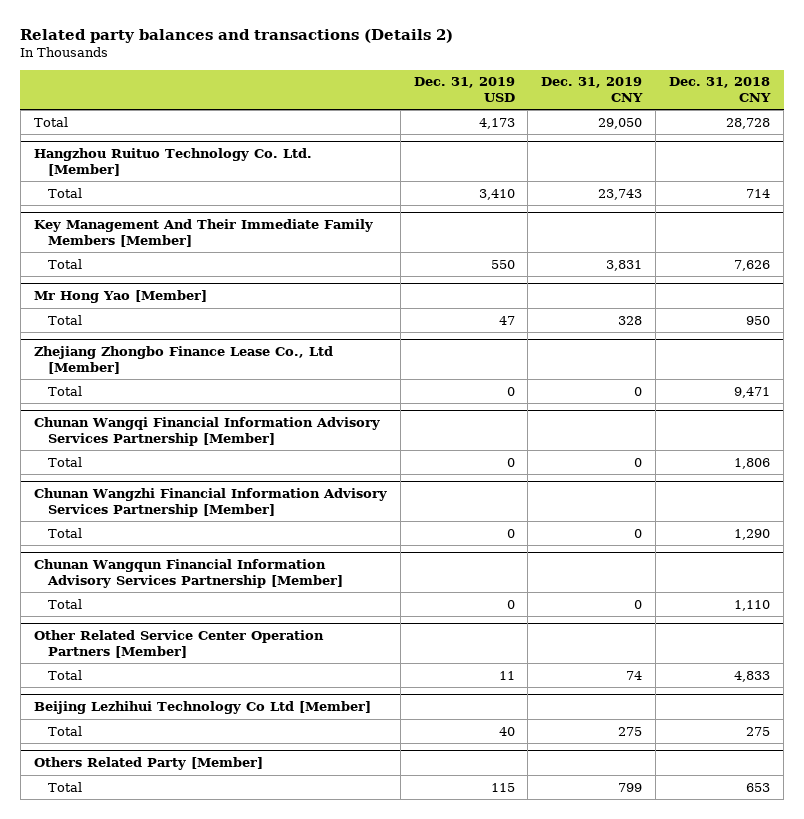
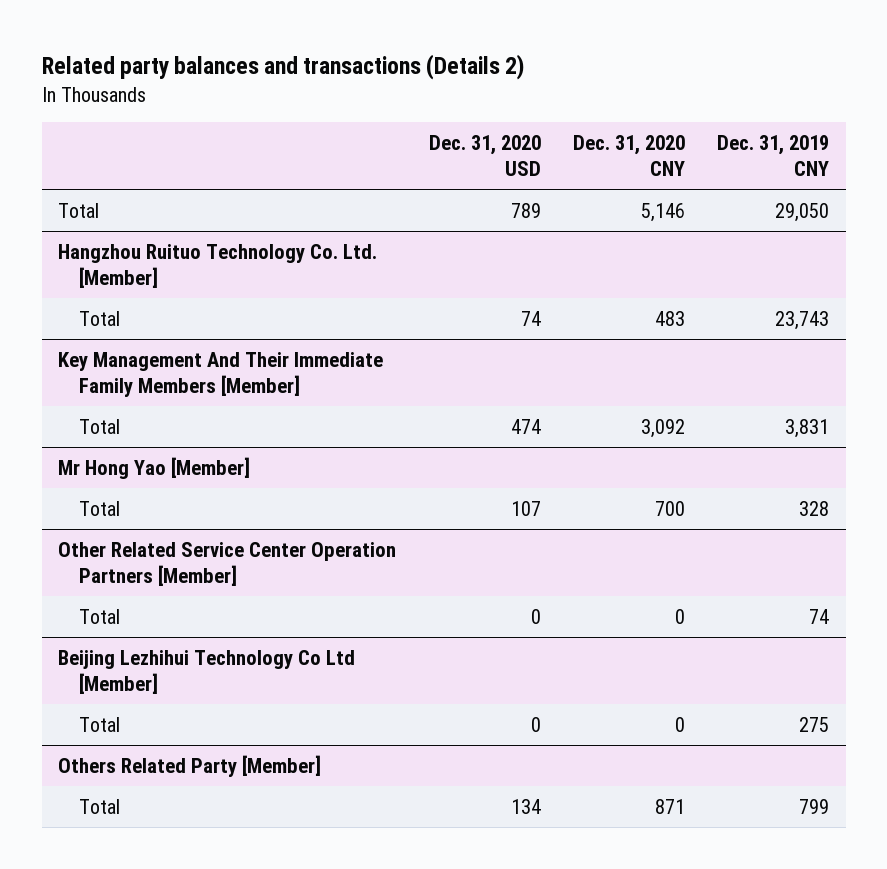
[413,77,515,102] Dec. 31, 2019 USD -> none
[669,77,772,102] Dec. 31, 2018 CNY -> none
none -> [428,134,541,177] Dec. 31, 2020 USD
none -> [572,134,685,177] Dec. 31, 2020 CNY
[33,346,333,374] Zhejiang Zhongbo Finance Lease Co., Ltd [Member] -> none
[47,385,82,396] Total -> none
[33,417,380,446] Chunan Wangqi Financial Information Advisory Services Partnership [Member] -> none
[47,456,82,467] Total -> none
[33,488,387,517] Chunan Wangzhi Financial Information Advisory Services Partnership [Member] -> none
[47,527,82,538] Total -> none
[33,559,343,588] Chunan Wangqun Financial Information Advisory Services Partnership [Member] -> none
[47,598,82,609] Total -> none

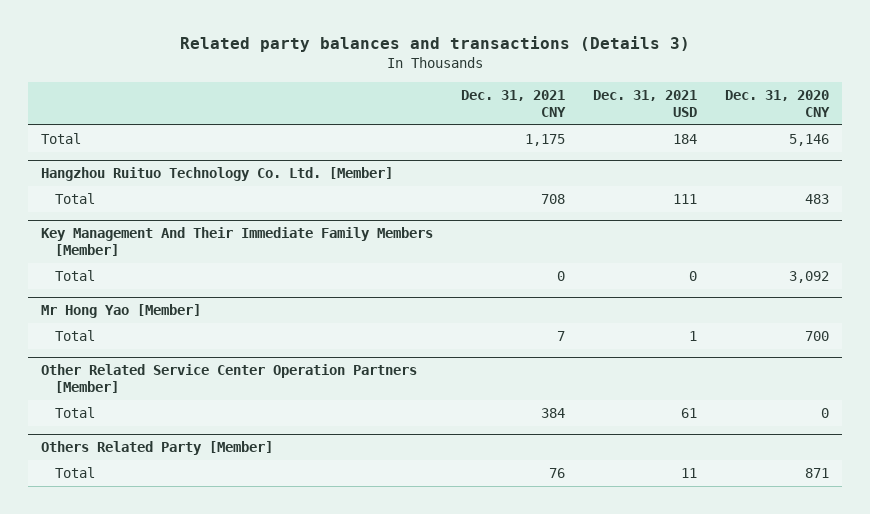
[41,53,524,80] Related party balances and transactions (Details 2) -> [179,36,690,53] Related party balances and transactions (Details 3)
[428,134,541,177] Dec. 31, 2020 USD -> none
[717,134,830,177] Dec. 31, 2019 CNY -> none
none -> [461,89,567,117] Dec. 31, 2021 CNY
none -> [592,89,697,117] Dec. 31, 2021 USD
[58,649,356,695] Beijing Lezhihui Technology Co Ltd [Member] -> none
[78,716,120,732] Total -> none

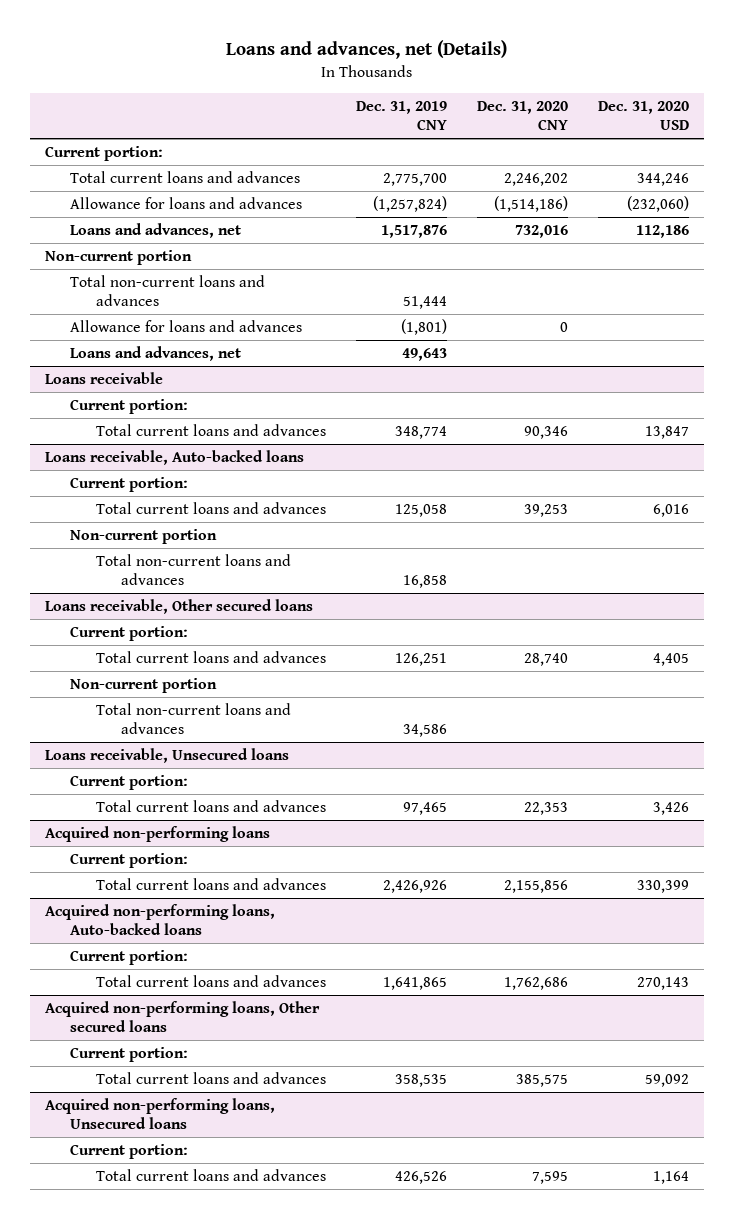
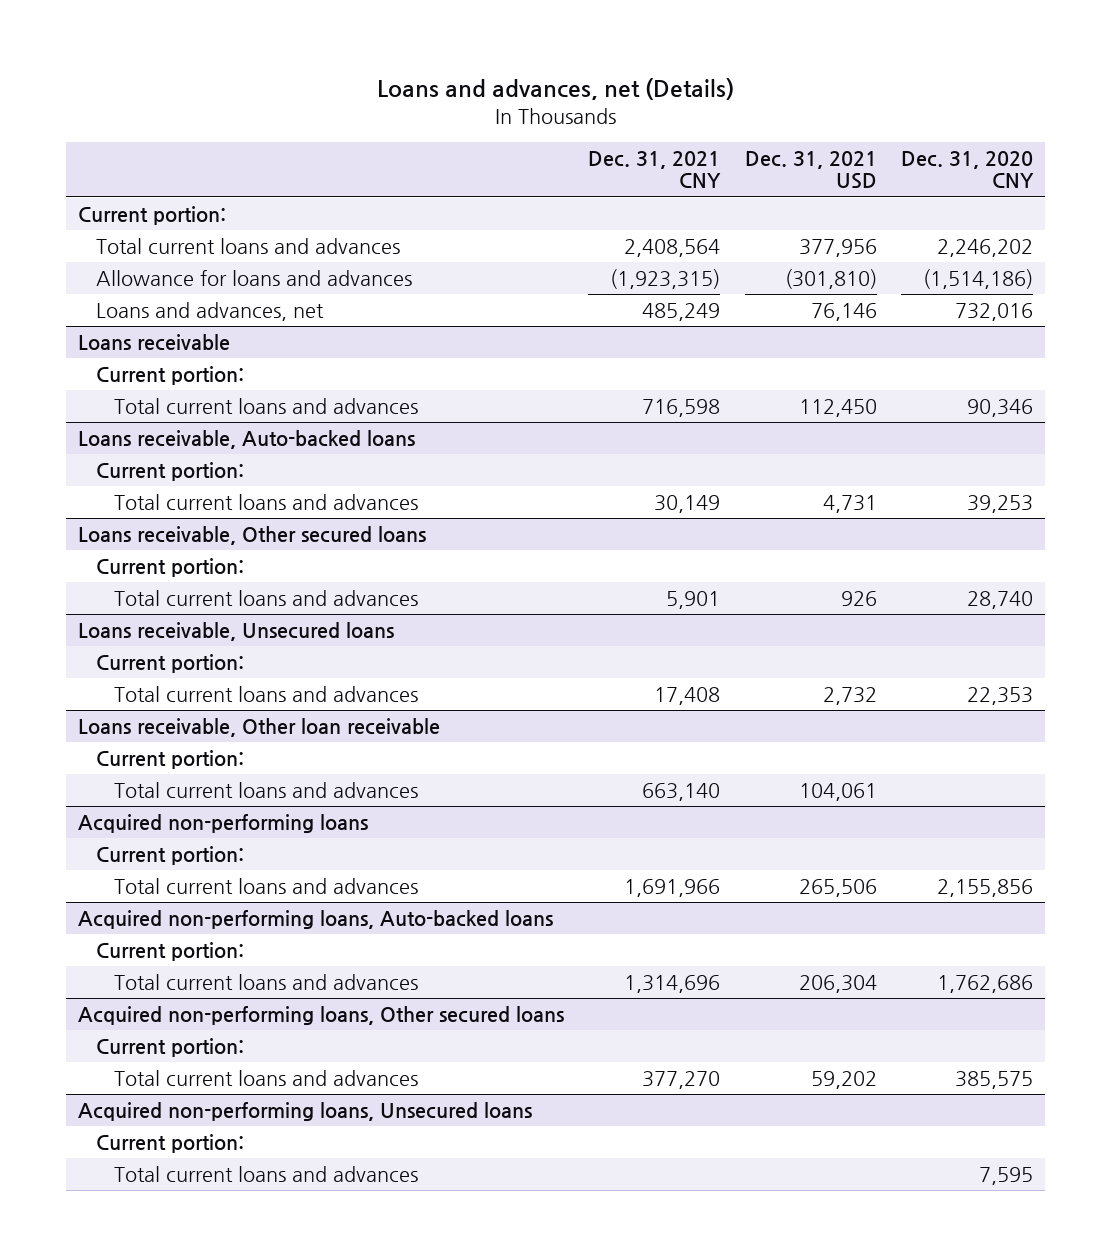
[355,100,447,131] Dec. 31, 2019 CNY -> none
[598,100,690,131] Dec. 31, 2020 USD -> none
none -> [588,150,722,189] Dec. 31, 2021 CNY
none -> [744,150,877,190] Dec. 31, 2021 USD
[44,249,192,265] Non-current portion -> none
[70,274,266,307] Total non-current loans and advances -> none
[70,319,303,332] Allowance for loans and advances -> none
[70,345,242,361] Loans and advances, net -> none
[70,528,218,544] Non-current portion -> none
[95,553,291,586] Total non-current loans and advances -> none
[70,677,218,693] Non-current portion -> none
[95,702,291,735] Total non-current loans and advances -> none
none -> [78,717,441,737] Loans receivable, Other loan receivable
none -> [96,749,245,769] Current portion:
none -> [113,781,418,798] Total current loans and advances

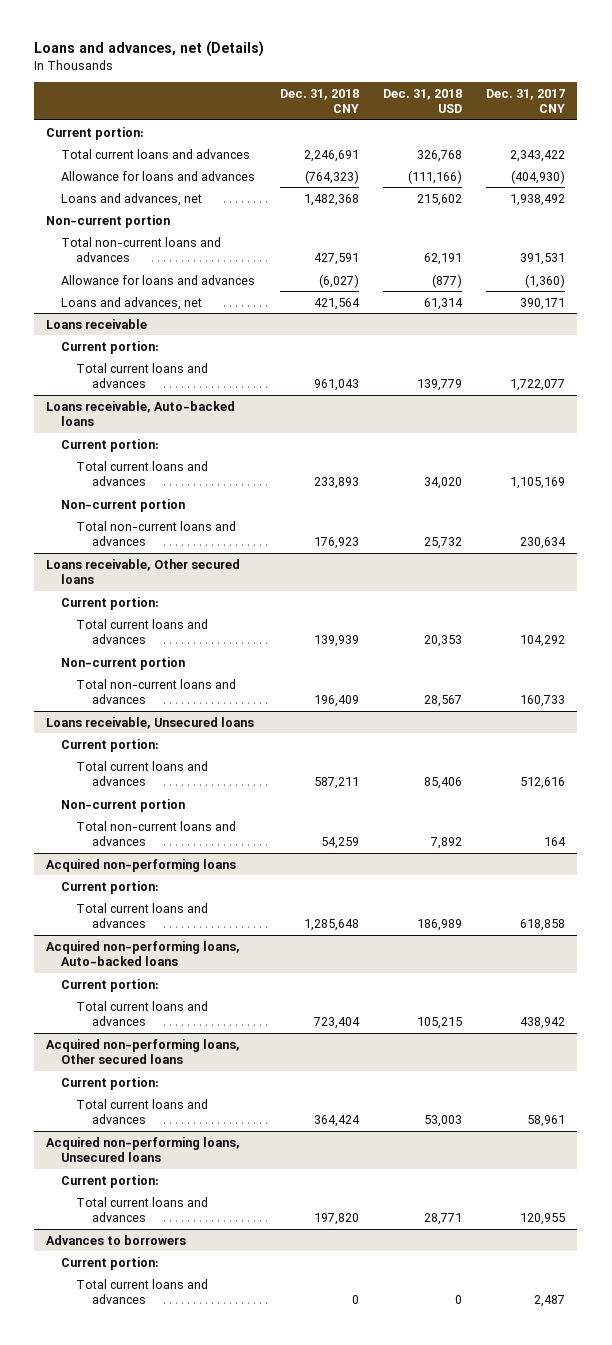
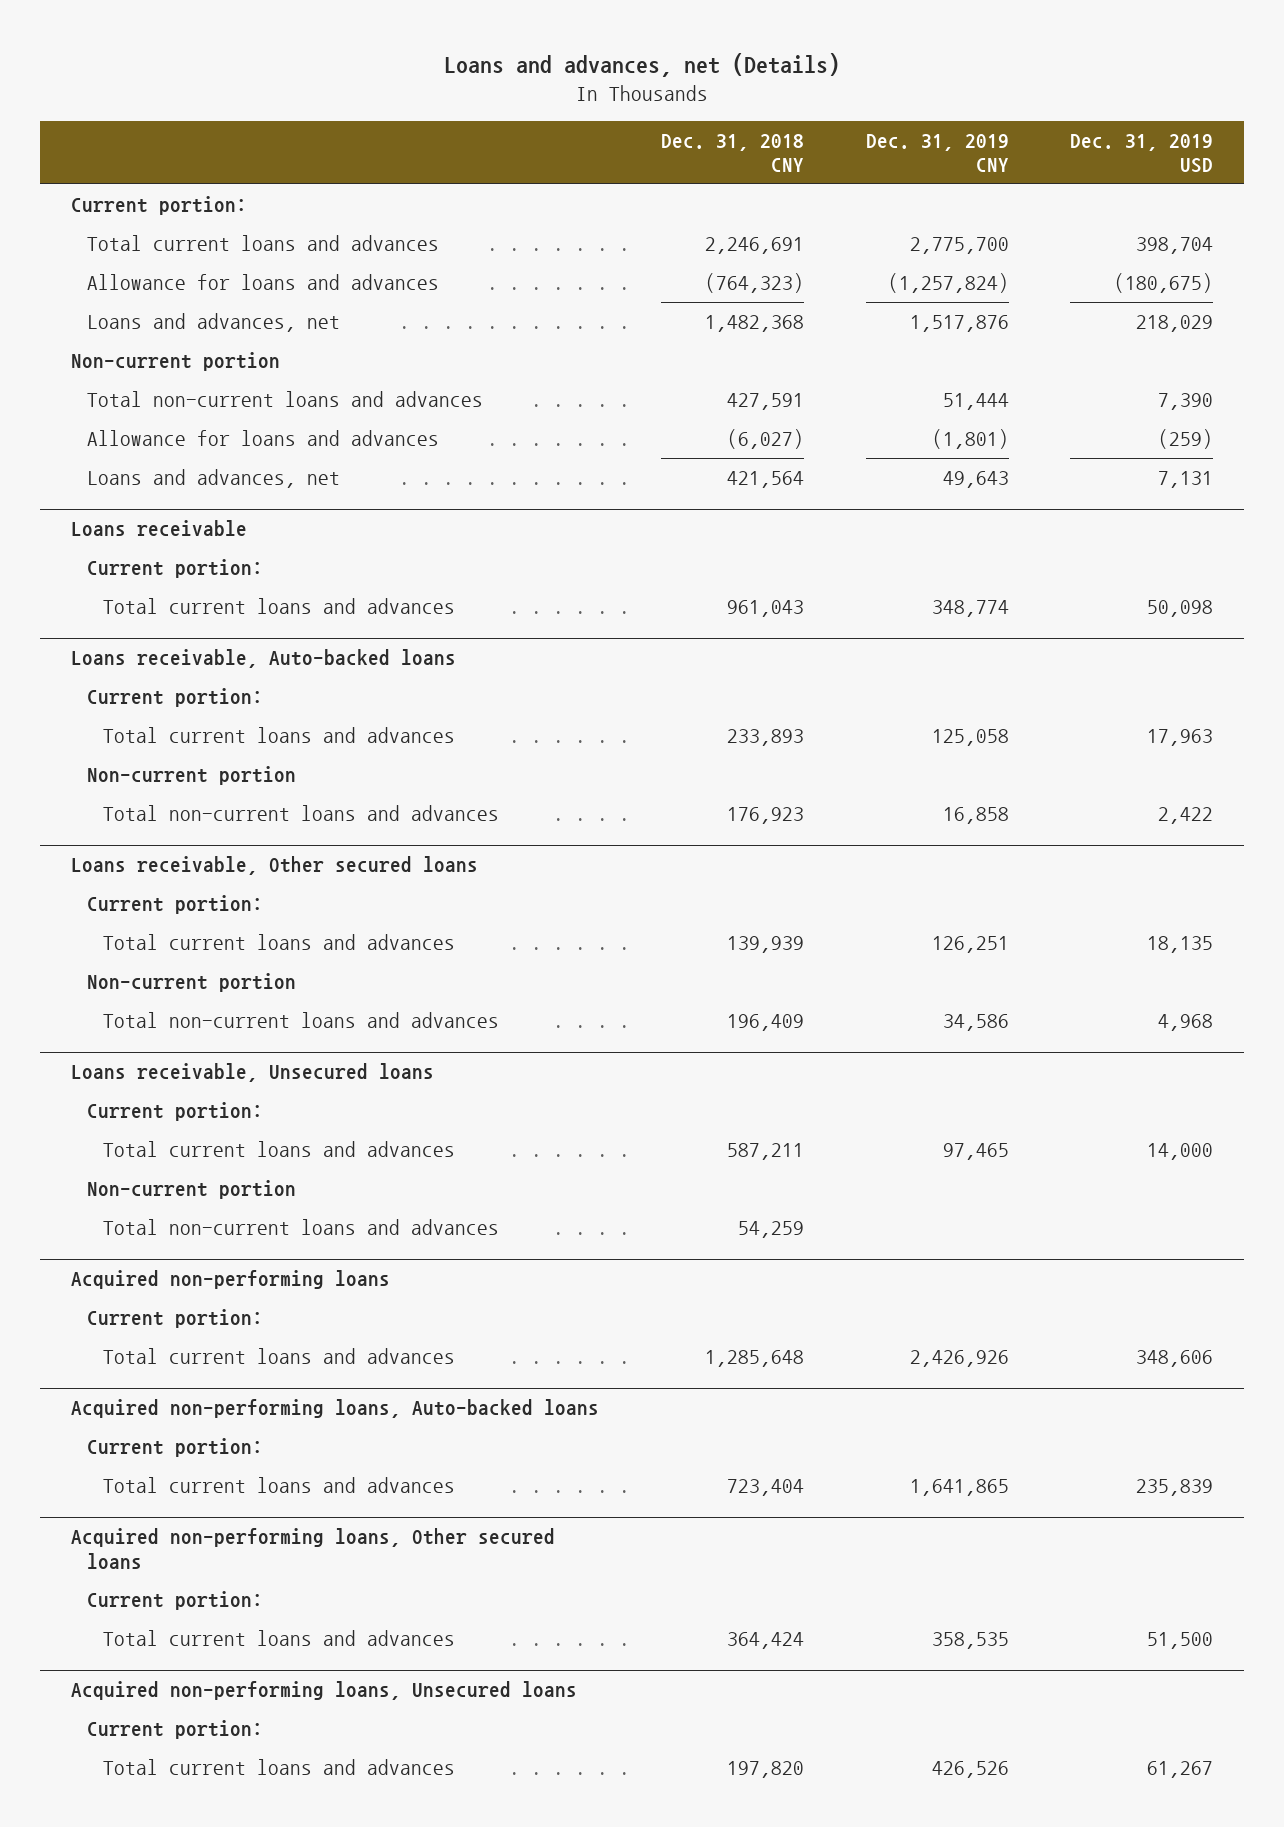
[382,88,462,114] Dec. 31, 2018 USD -> none
[486,88,566,114] Dec. 31, 2017 CNY -> none
none -> [865,133,1009,173] Dec. 31, 2019 CNY
none -> [1070,133,1214,174] Dec. 31, 2019 USD
[46,1234,187,1245] Advances to borrowers -> none
[61,1256,160,1270] Current portion: -> none
[76,1278,209,1304] Total current loans and advances -> none

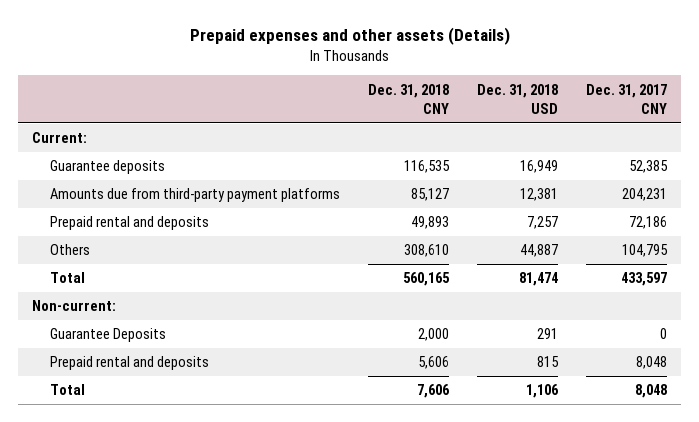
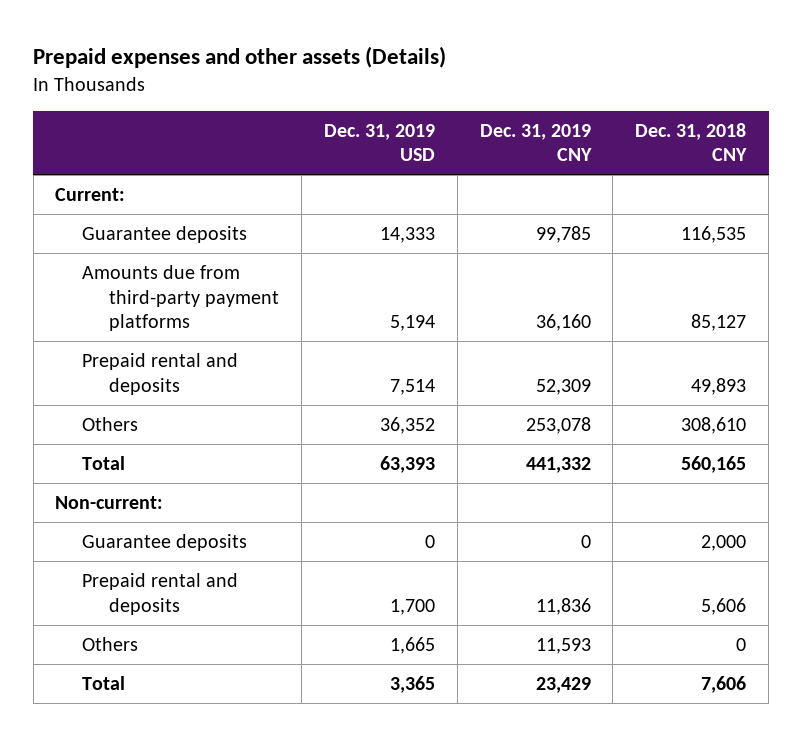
[477,83,559,114] Dec. 31, 2018 USD -> none
[586,83,668,114] Dec. 31, 2017 CNY -> none
none -> [323,123,435,162] Dec. 31, 2019 USD
none -> [479,123,592,162] Dec. 31, 2019 CNY
[49,328,166,343] Guarantee Deposits -> [82,533,248,551] Guarantee deposits
none -> [82,636,139,651] Others

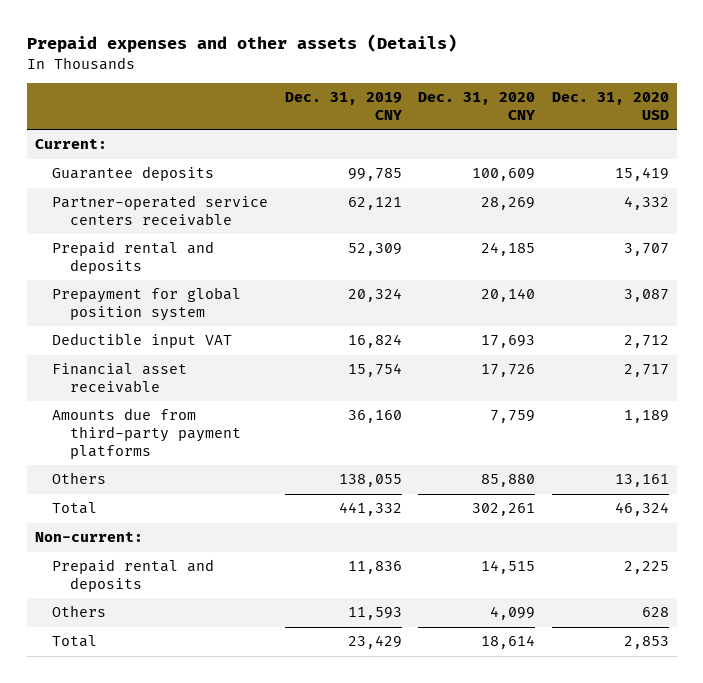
[323,123,435,162] Dec. 31, 2019 USD -> none
[635,122,748,162] Dec. 31, 2018 CNY -> none
none -> [418,92,537,121] Dec. 31, 2020 CNY
none -> [551,92,669,121] Dec. 31, 2020 USD
none -> [52,195,269,227] Partner-operated service centers receivable
none -> [52,287,242,322] Prepayment for global position system
none -> [52,333,233,349] Deductible input VAT
none -> [52,363,188,394] Financial asset receivable
[82,264,280,332] Amounts due from third-party payment platforms -> [52,408,241,459] Amounts due from third-party payment platforms
[525,416,591,434] 253,078 -> [338,474,402,488] 138,055
[82,533,248,551] Guarantee deposits -> none

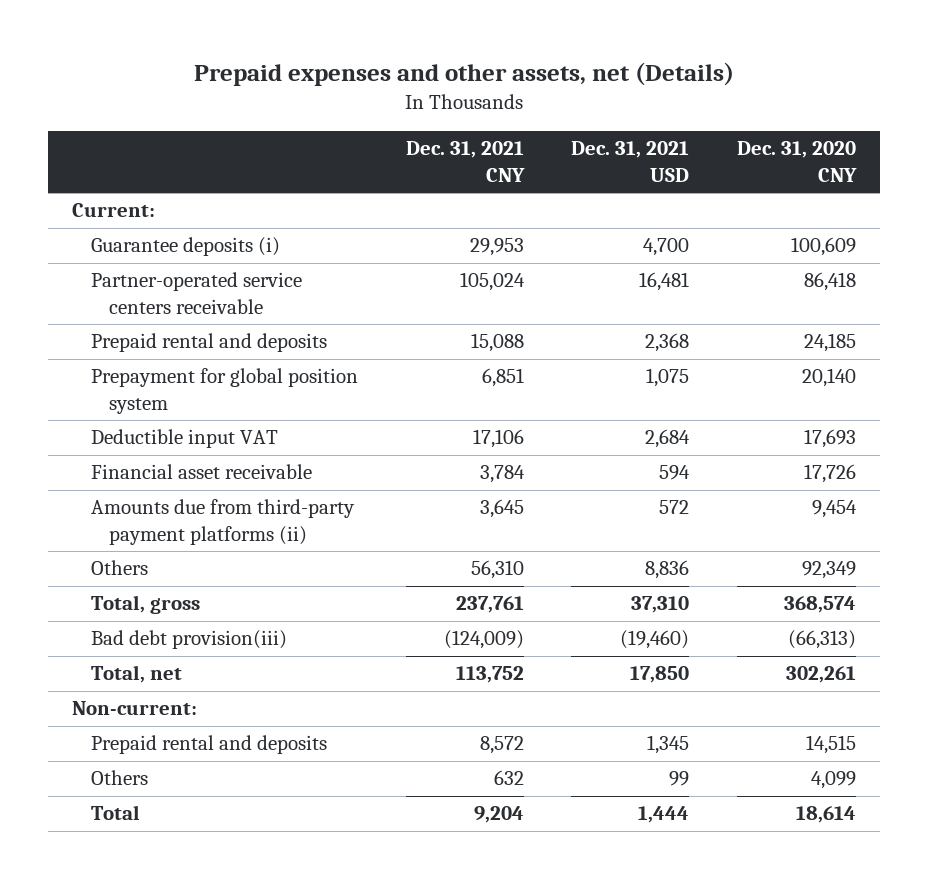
[26,34,457,54] Prepaid expenses and other assets (Details) -> [194,61,735,86] Prepaid expenses and other assets, net (Details)
[284,92,403,121] Dec. 31, 2019 CNY -> none
[551,92,669,121] Dec. 31, 2020 USD -> none
none -> [405,141,525,182] Dec. 31, 2021 CNY
none -> [571,141,690,182] Dec. 31, 2021 USD
[52,166,215,182] Guarantee deposits -> [90,237,280,257] Guarantee deposits (i)
[481,197,536,211] 28,269 -> [804,272,857,292] 86,418
[52,408,241,459] Amounts due from third-party payment platforms -> [90,499,355,546] Amounts due from third-party payment platforms (ii)
[490,410,536,424] 7,759 -> [812,500,858,519] 9,454
[481,474,536,488] 85,880 -> [802,561,857,580] 92,349
none -> [90,595,200,615] Total, gross
none -> [90,630,287,650] Bad debt provision(iii)
[52,502,98,515] Total -> [90,665,182,684] Total, net

